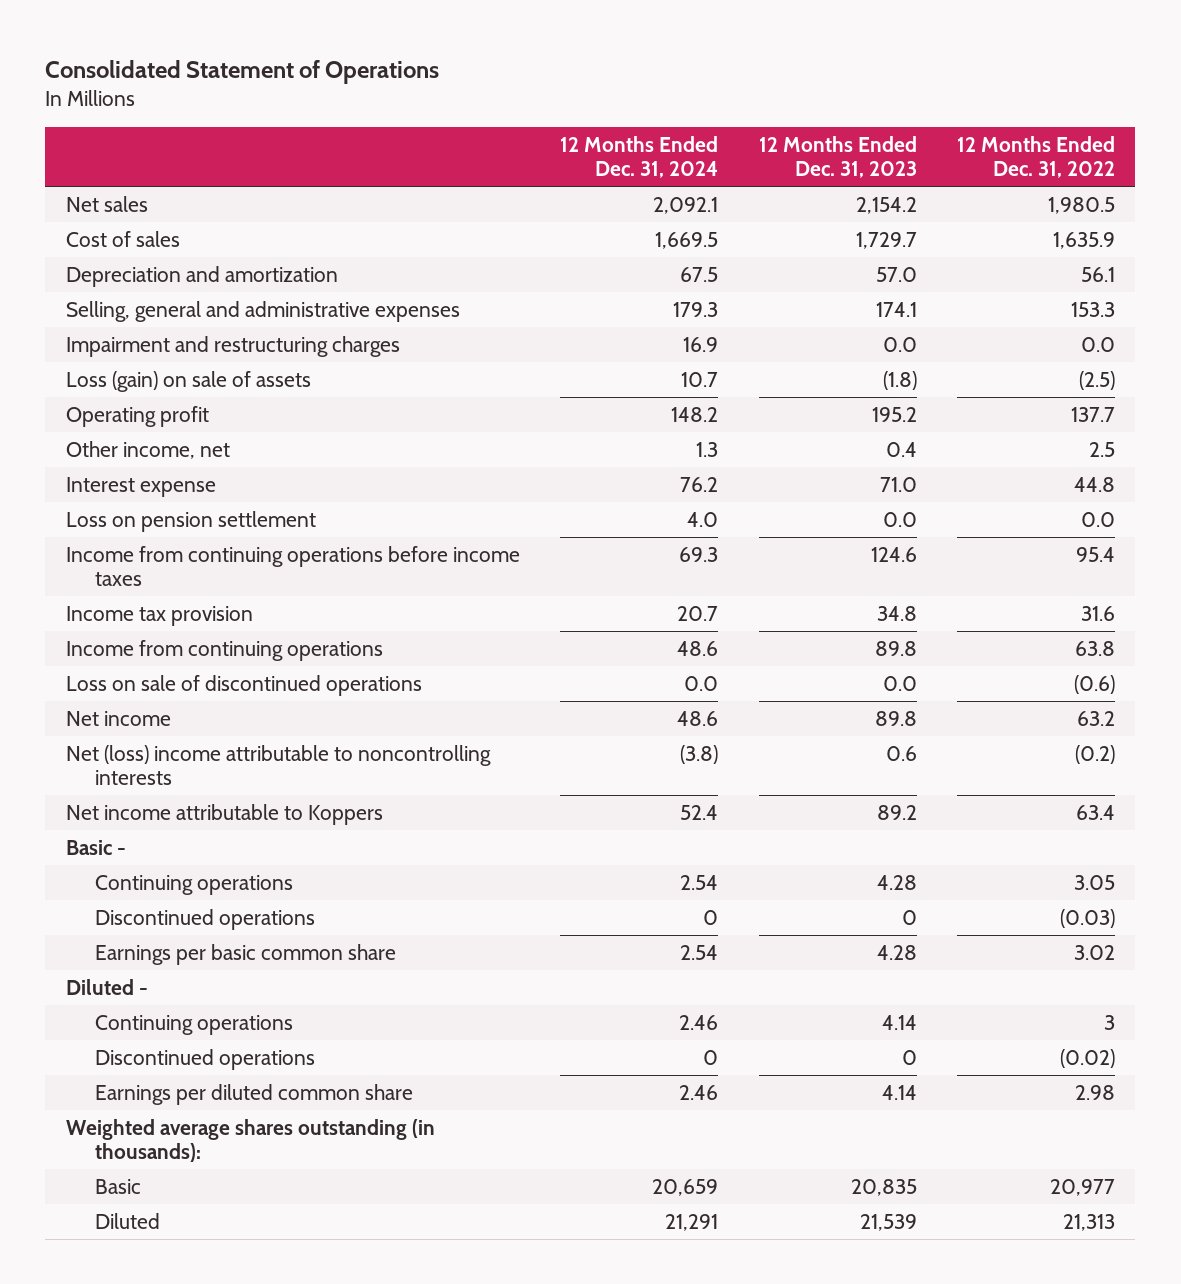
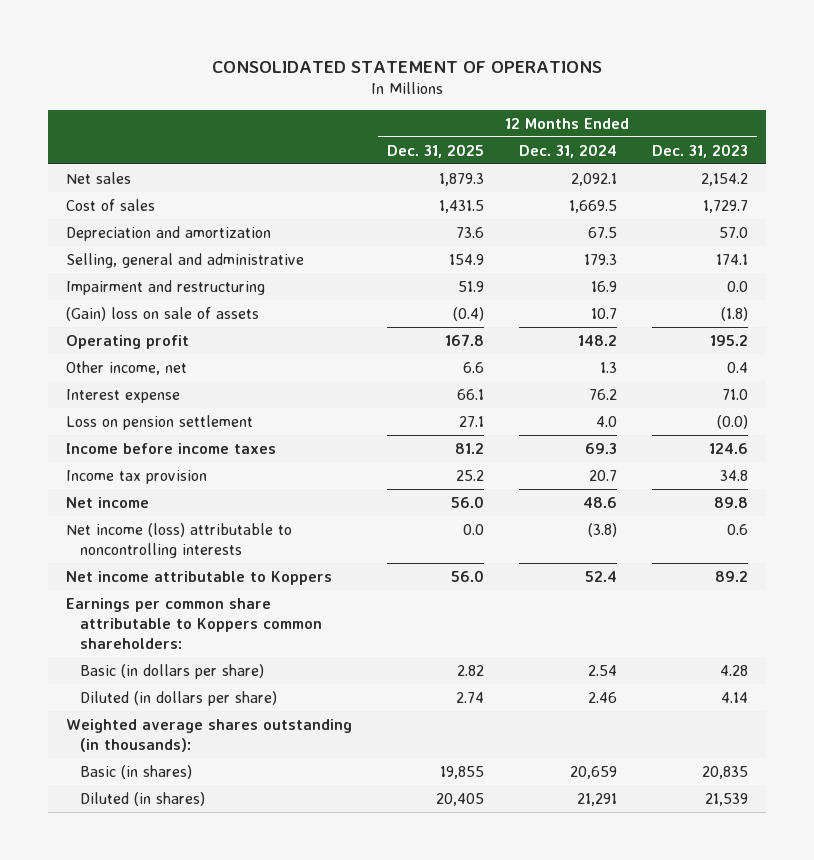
[45,60,440,85] Consolidated Statement of Operations -> [211,60,602,73] CONSOLIDATED STATEMENT OF OPERATIONS
[957,136,1116,179] 12 Months Ended Dec. 31, 2022 -> none
none -> [386,143,484,158] Dec. 31, 2025
[65,300,460,322] Selling, general and administrative expenses -> [65,252,304,268] Selling, general and administrative
[65,335,400,357] Impairment and restructuring charges -> [65,279,265,295] Impairment and restructuring
[65,370,311,392] Loss (gain) on sale of assets -> [65,306,259,321] (Gain) loss on sale of assets
[882,511,917,527] 0.0 -> [717,414,749,429] (0.0)
[65,545,520,586] Income from continuing operations before income taxes -> [65,442,276,454] Income before income taxes
[65,639,383,661] Income from continuing operations -> none
[65,674,422,696] Loss on sale of discontinued operations -> none
[65,744,491,785] Net (loss) income attributable to noncontrolling interests -> [65,522,292,558] Net income (loss) attributable to noncontrolling interests
[65,839,126,855] Basic - -> none
[95,874,294,895] Continuing operations -> none
[95,908,316,930] Discontinued operations -> none
[65,978,148,995] Diluted - -> none
[95,1014,294,1035] Continuing operations -> none
[95,1048,316,1070] Discontinued operations -> none
none -> [65,597,323,650] Earnings per common share attributable to Koppers common shareholders:
[95,943,397,965] Earnings per basic common share -> [80,663,265,679] Basic (in dollars per share)
[95,1083,414,1105] Earnings per diluted common share -> [80,690,278,706] Diluted (in dollars per share)
[95,1178,142,1194] Basic -> [80,764,193,779] Basic (in shares)
[95,1212,161,1229] Diluted -> [80,791,206,806] Diluted (in shares)

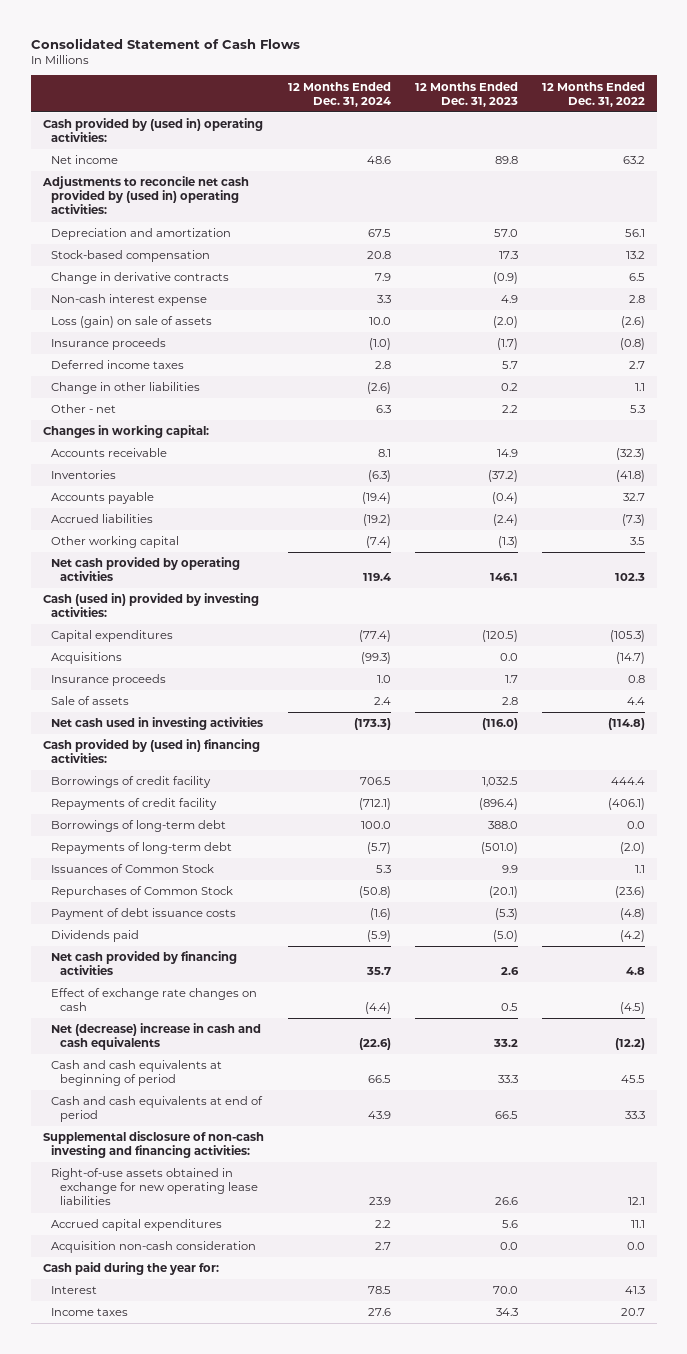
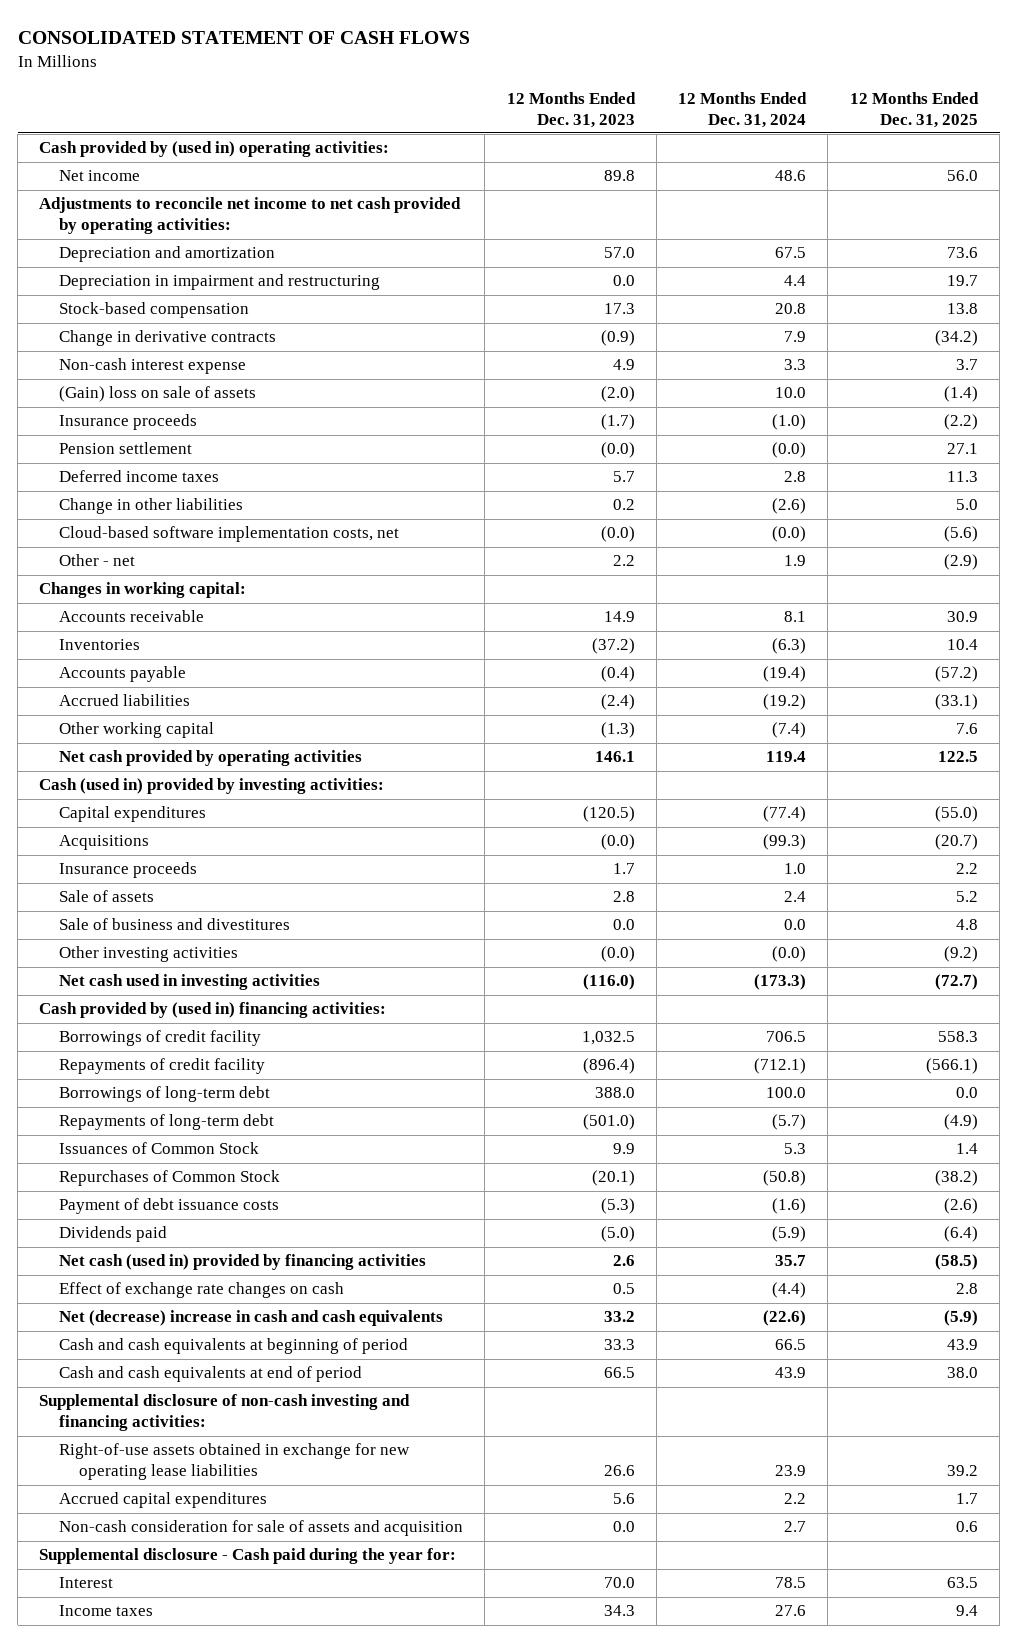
[30,37,300,49] Consolidated Statement of Cash Flows -> [17,31,470,45] CONSOLIDATED STATEMENT OF CASH FLOWS
[541,81,645,107] 12 Months Ended Dec. 31, 2022 -> none
none -> [849,91,979,128] 12 Months Ended Dec. 31, 2025
[41,176,249,215] Adjustments to reconcile net cash provided by (used in) operating activities: -> [39,197,462,235] Adjustments to reconcile net income to net cash provided by operating activities:
none -> [59,274,381,291] Depreciation in impairment and restructuring
[51,316,213,329] Loss (gain) on sale of assets -> [59,386,257,403] (Gain) loss on sale of assets
none -> [59,442,193,455] Pension settlement
none -> [59,526,400,543] Cloud-based software implementation costs, net
[375,405,391,414] 6.3 -> [784,555,807,567] 1.9
[499,653,518,662] 0.0 -> [600,834,635,851] (0.0)
none -> [59,918,291,931] Sale of business and divestitures
none -> [59,946,239,963] Other investing activities
[51,951,238,976] Net cash provided by financing activities -> [59,1254,427,1271] Net cash (used in) provided by financing activities
[51,1241,257,1254] Acquisition non-cash consideration -> [59,1520,464,1537] Non-cash consideration for sale of assets and acquisition
[42,1262,219,1276] Cash paid during the year for: -> [39,1548,457,1565] Supplemental disclosure - Cash paid during the year for:

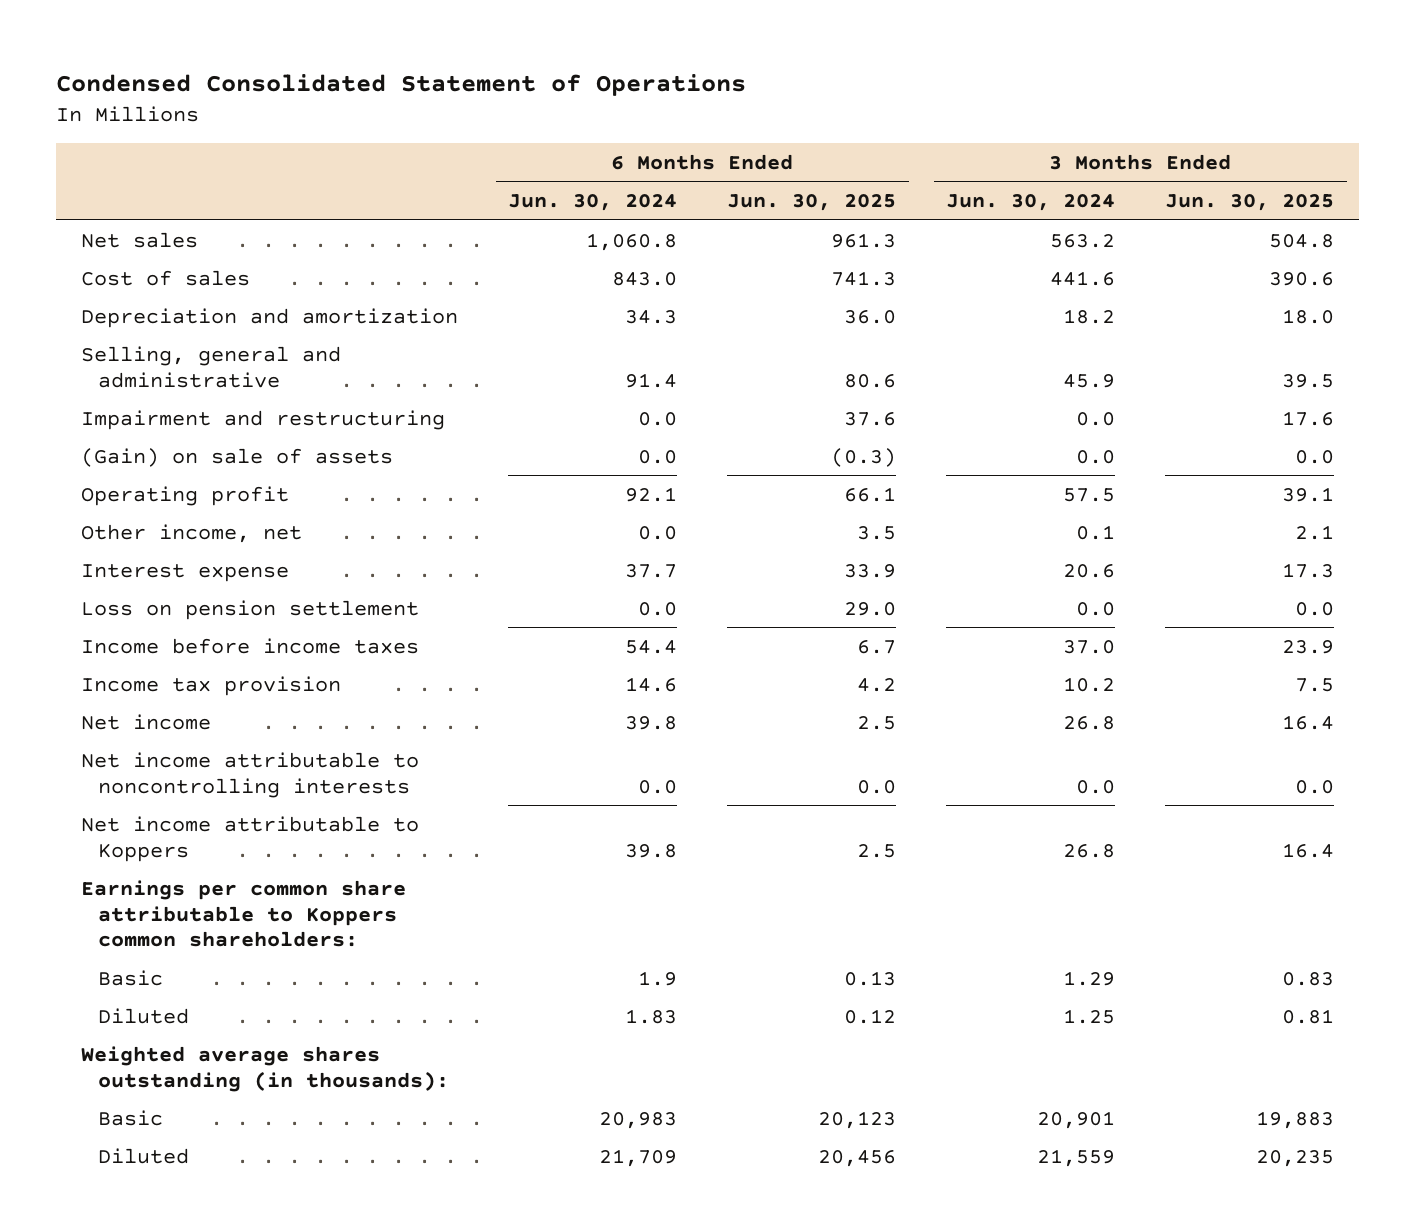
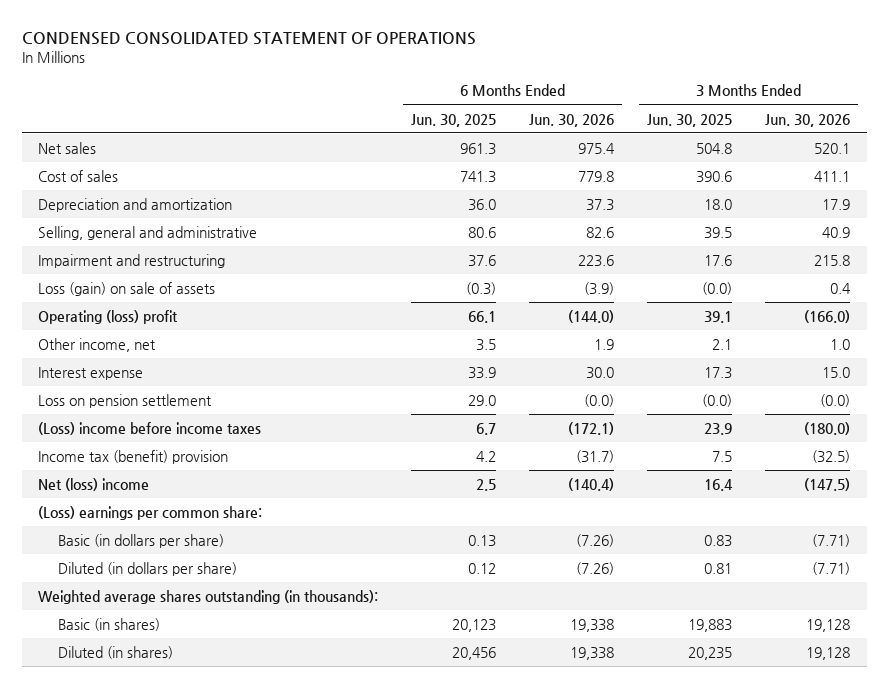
[56,73,747,96] Condensed Consolidated Statement of Operations -> [21,32,476,46] CONDENSED CONSOLIDATED STATEMENT OF OPERATIONS
[508,194,678,212] Jun. 30, 2024 -> none
[946,194,1116,212] Jun. 30, 2024 -> none
none -> [529,113,615,127] Jun. 30, 2026
none -> [765,113,851,127] Jun. 30, 2026
[81,447,394,467] (Gain) on sale of assets -> [38,281,216,296] Loss (gain) on sale of assets
[1295,449,1335,464] 0.0 -> [702,281,733,295] (0.0)
[81,485,290,506] Operating profit -> [38,309,179,324] Operating (loss) profit
[81,751,420,798] Net income attributable to noncontrolling interests -> none
[81,815,420,862] Net income attributable to Koppers -> none
[1295,601,1335,616] 0.0 -> [702,393,733,407] (0.0)
[81,637,420,654] Income before income taxes -> [38,421,262,435] (Loss) income before income taxes
[81,675,342,696] Income tax provision -> [38,449,229,464] Income tax (benefit) provision
[81,713,212,730] Net income -> [38,477,150,491] Net (loss) income
[81,879,407,948] Earnings per common share attributable to Koppers common shareholders: -> [38,505,263,520] (Loss) earnings per common share:
[98,969,164,986] Basic -> [57,533,224,548] Basic (in dollars per share)
[98,1007,190,1024] Diluted -> [57,561,237,576] Diluted (in dollars per share)
[98,1109,164,1126] Basic -> [57,617,160,631] Basic (in shares)
[98,1147,190,1164] Diluted -> [57,645,173,659] Diluted (in shares)

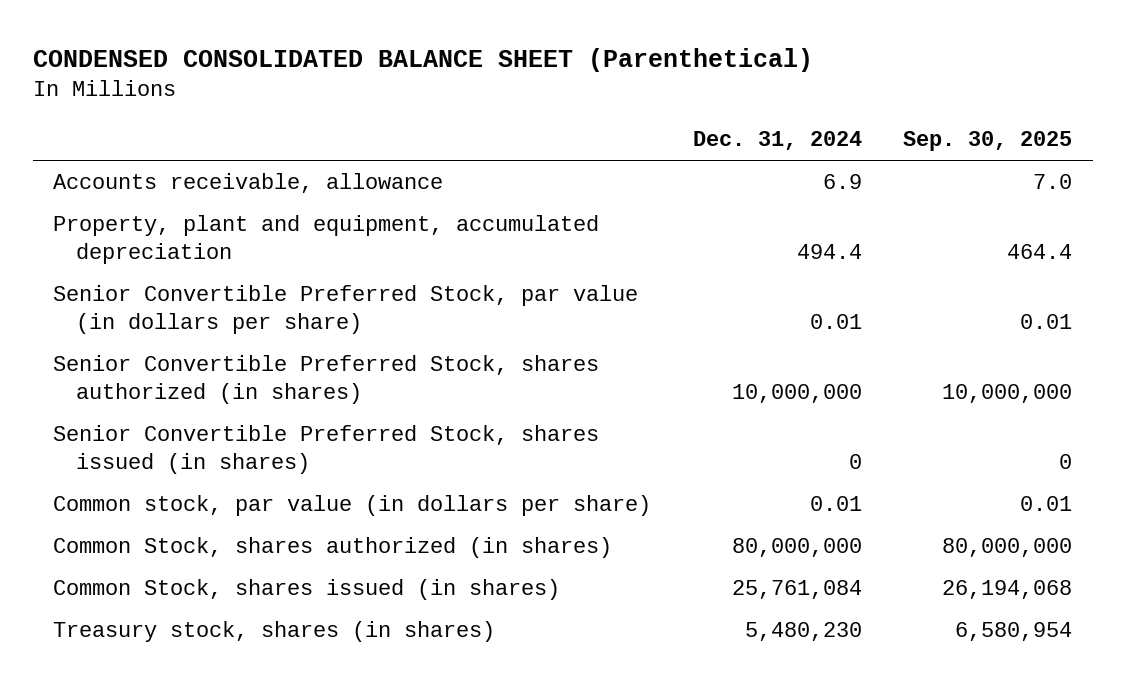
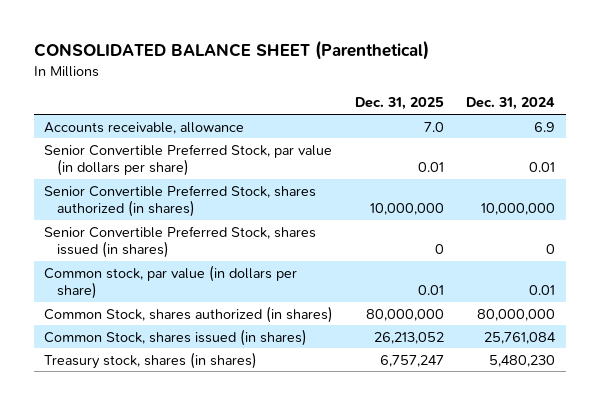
[32,47,813,72] CONDENSED CONSOLIDATED BALANCE SHEET (Parenthetical) -> [33,40,429,61] CONSOLIDATED BALANCE SHEET (Parenthetical)
[903,131,1073,152] Sep. 30, 2025 -> none
none -> [355,97,445,111] Dec. 31, 2025
[53,215,600,265] Property, plant and equipment, accumulated depreciation -> none

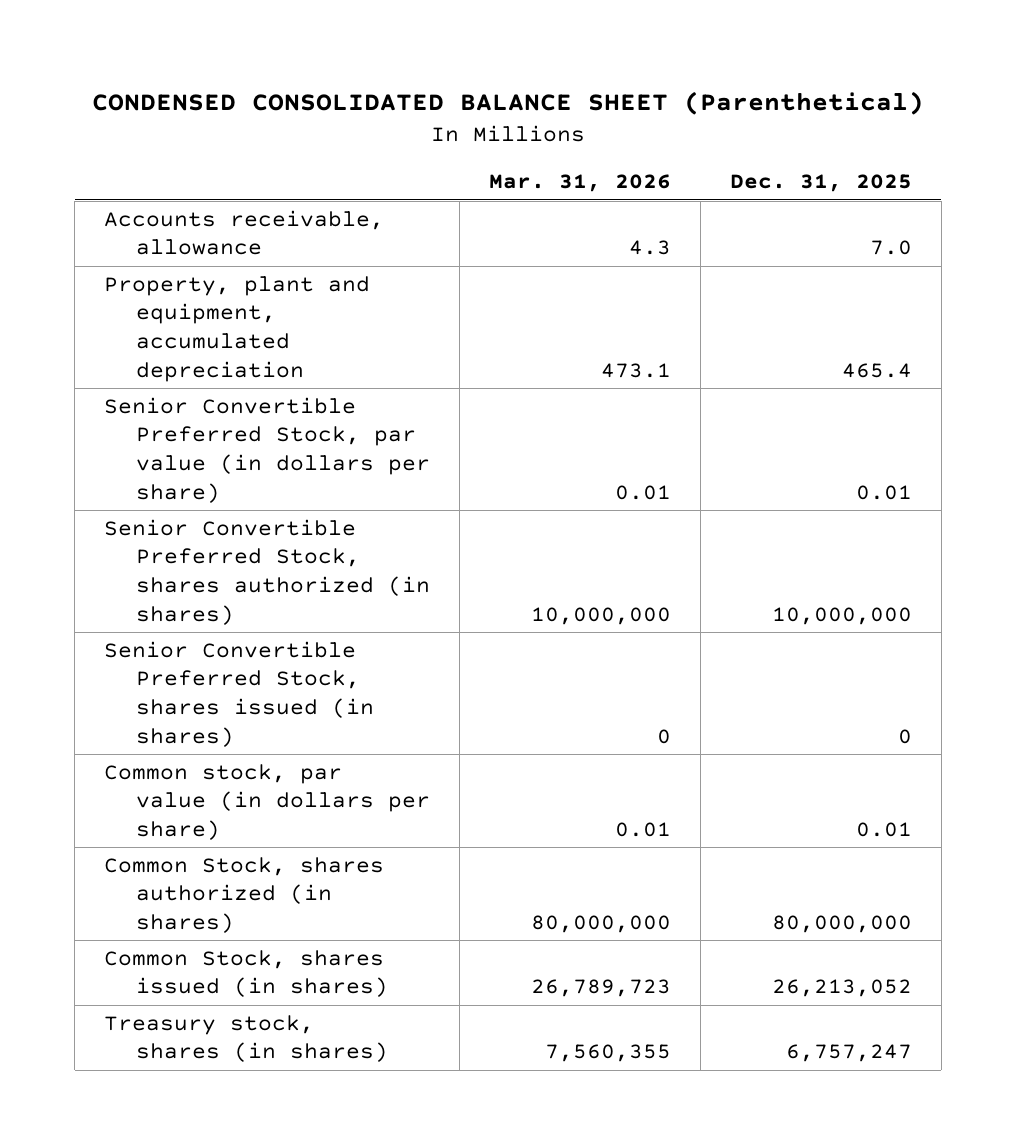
[33,40,429,61] CONSOLIDATED BALANCE SHEET (Parenthetical) -> [91,91,924,116] CONDENSED CONSOLIDATED BALANCE SHEET (Parenthetical)
[465,97,555,111] Dec. 31, 2024 -> none
none -> [488,174,671,193] Mar. 31, 2026
none -> [104,275,371,383] Property, plant and equipment, accumulated depreciation

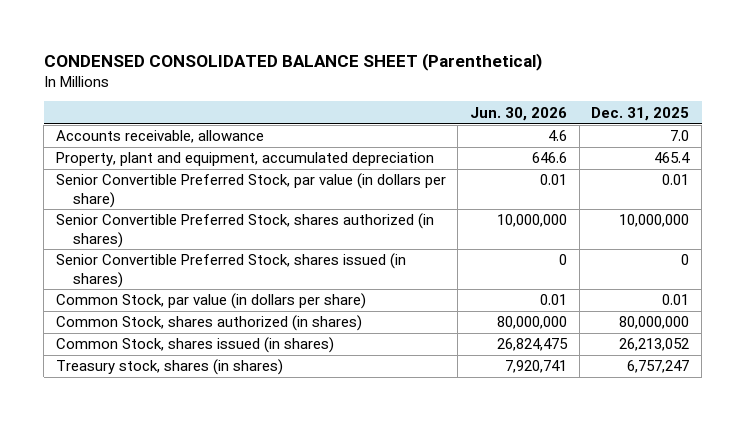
[488,174,671,193] Mar. 31, 2026 -> none
none -> [470,106,568,121] Jun. 30, 2026
[104,763,430,841] Common stock, par value (in dollars per share) -> [55,293,366,310] Common Stock, par value (in dollars per share)

